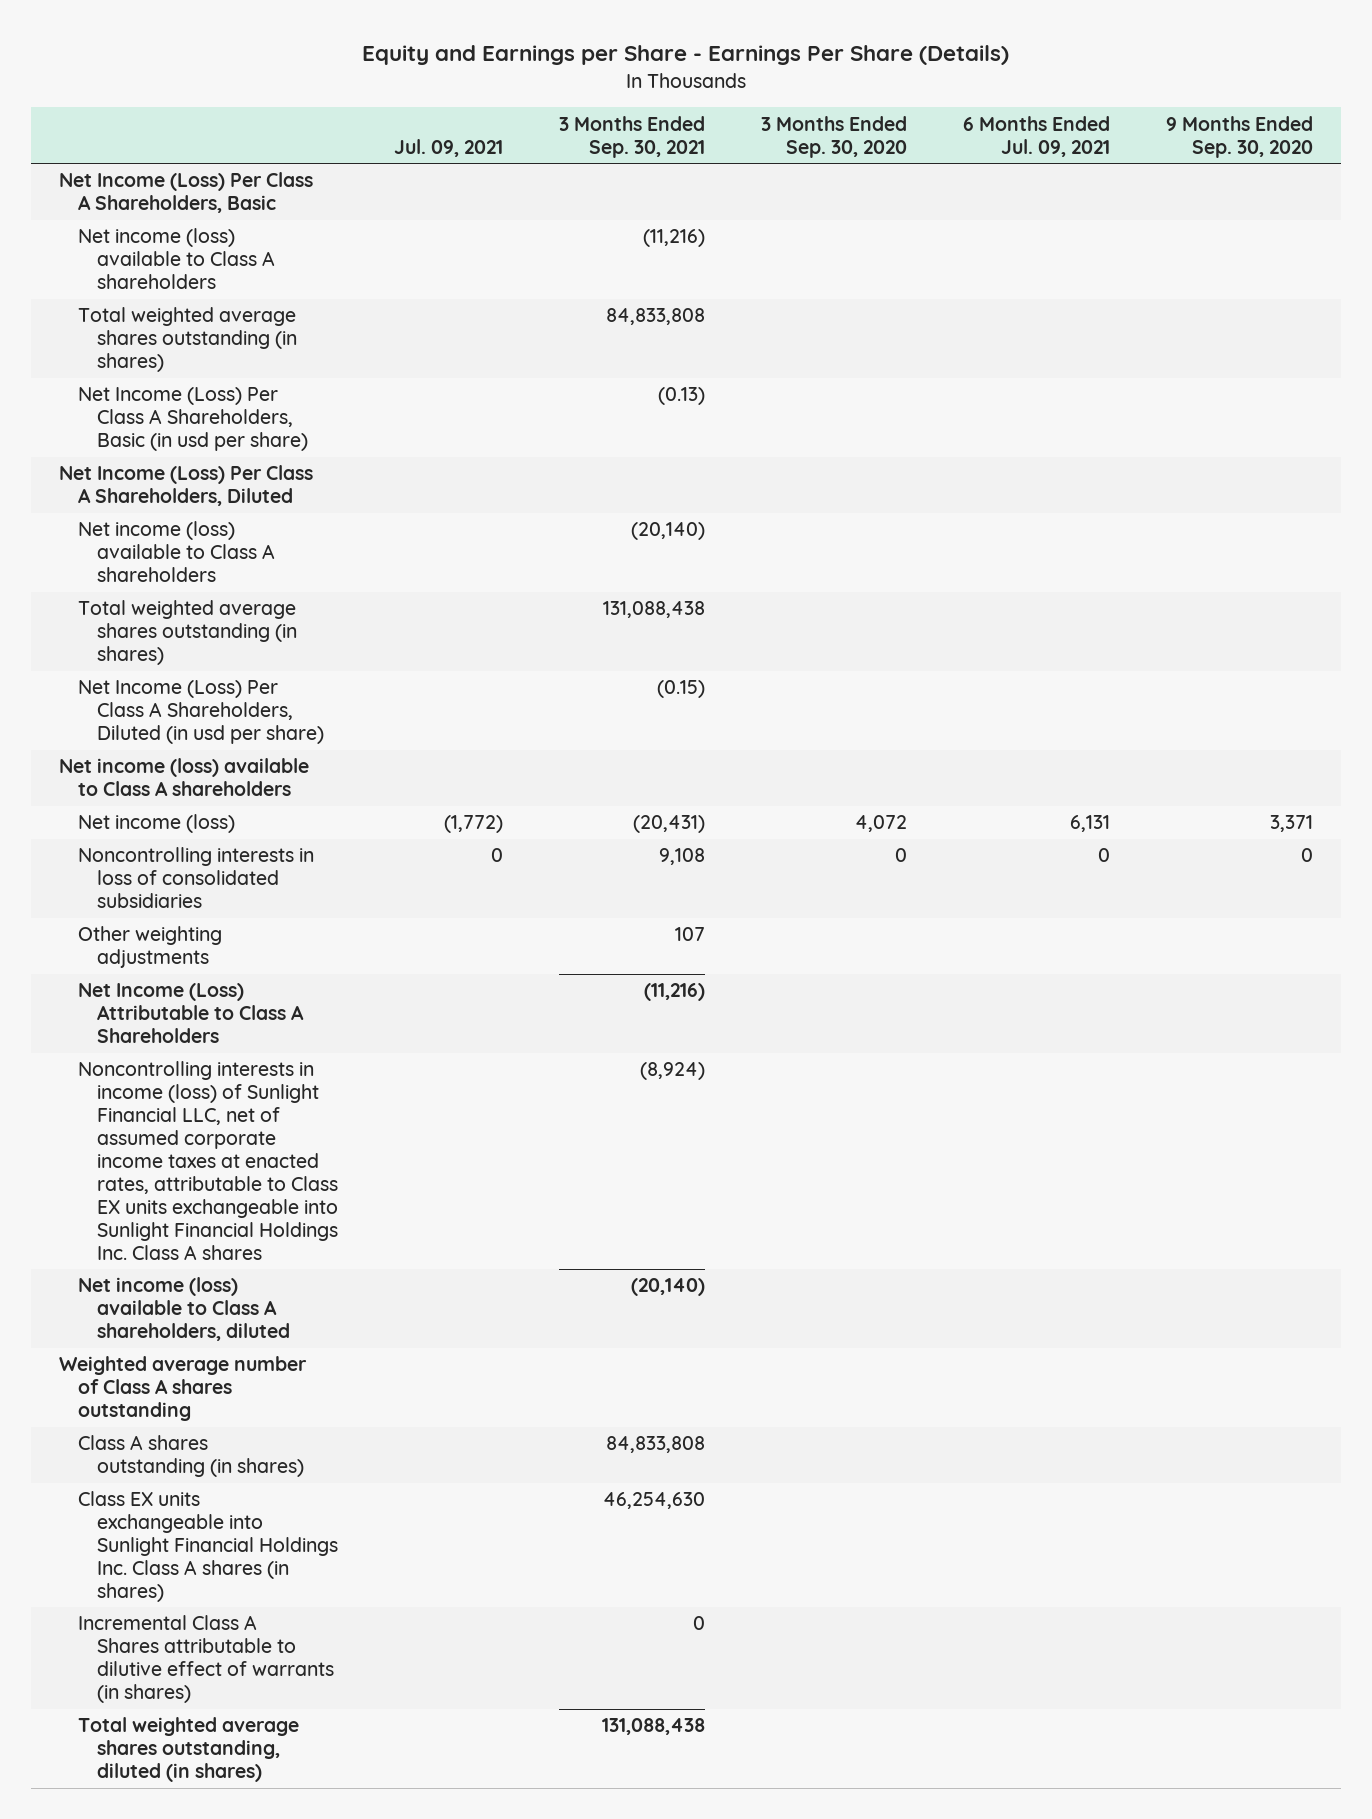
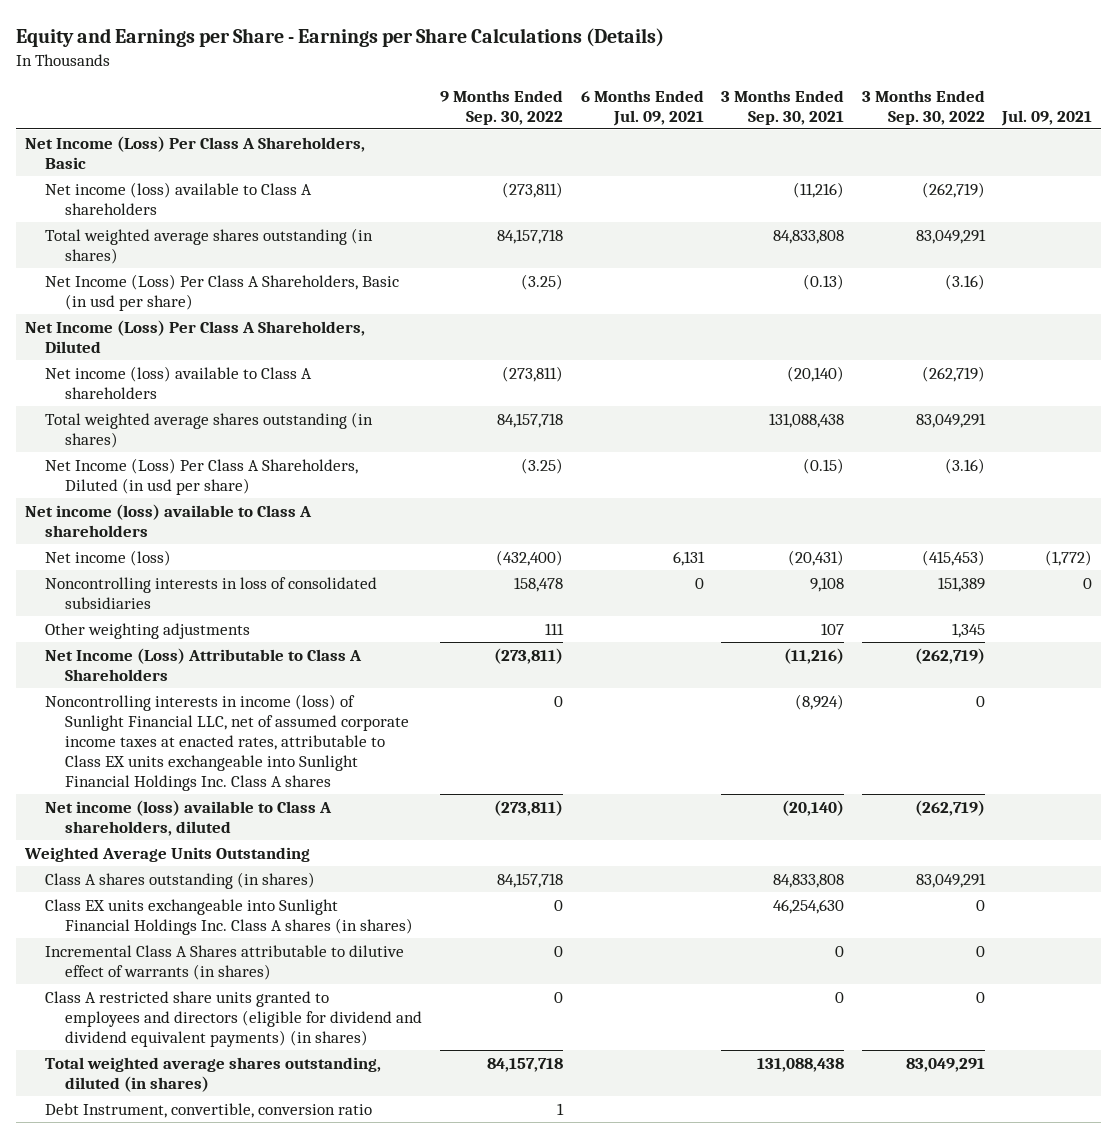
[361,45,1009,66] Equity and Earnings per Share - Earnings Per Share (Details) -> [16,27,665,47] Equity and Earnings per Share - Earnings per Share Calculations (Details)
[761,115,908,158] 3 Months Ended Sep. 30, 2020 -> none
[1165,115,1313,158] 9 Months Ended Sep. 30, 2020 -> none
none -> [440,89,564,125] 9 Months Ended Sep. 30, 2022
none -> [861,89,985,125] 3 Months Ended Sep. 30, 2022
[58,1356,307,1422] Weighted average number of Class A shares outstanding -> [24,846,311,862] Weighted Average Units Outstanding
none -> [45,990,423,1047] Class A restricted share units granted to employees and directors (eligible for dividend and dividend equivalent payments) (in shares)
none -> [45,1102,373,1118] Debt Instrument, convertible, conversion ratio

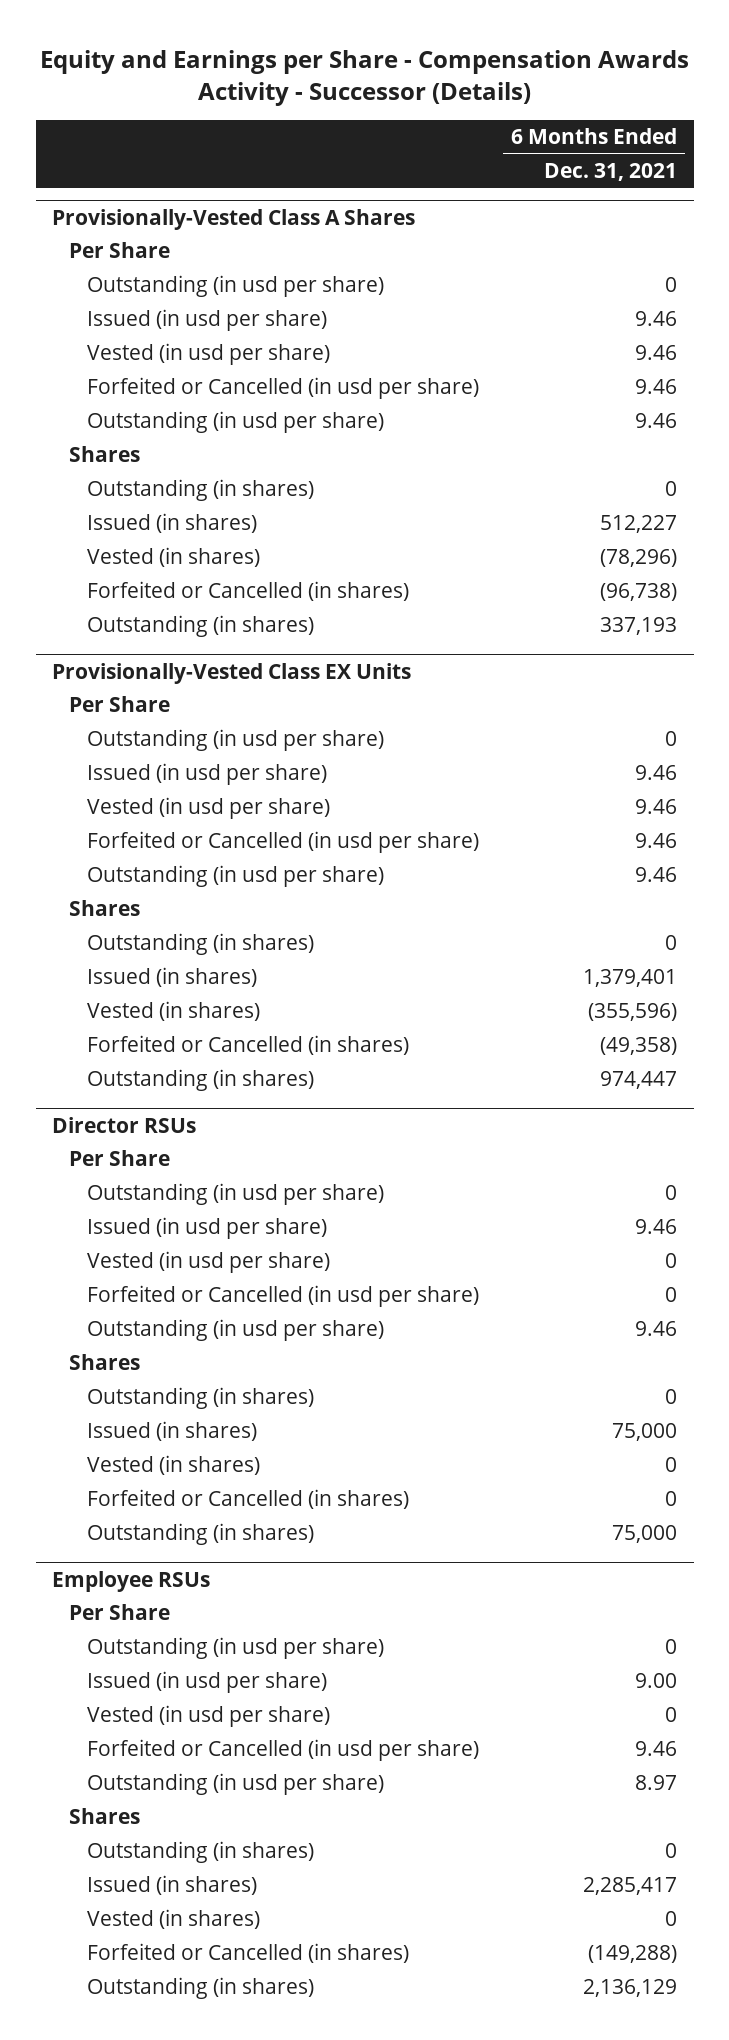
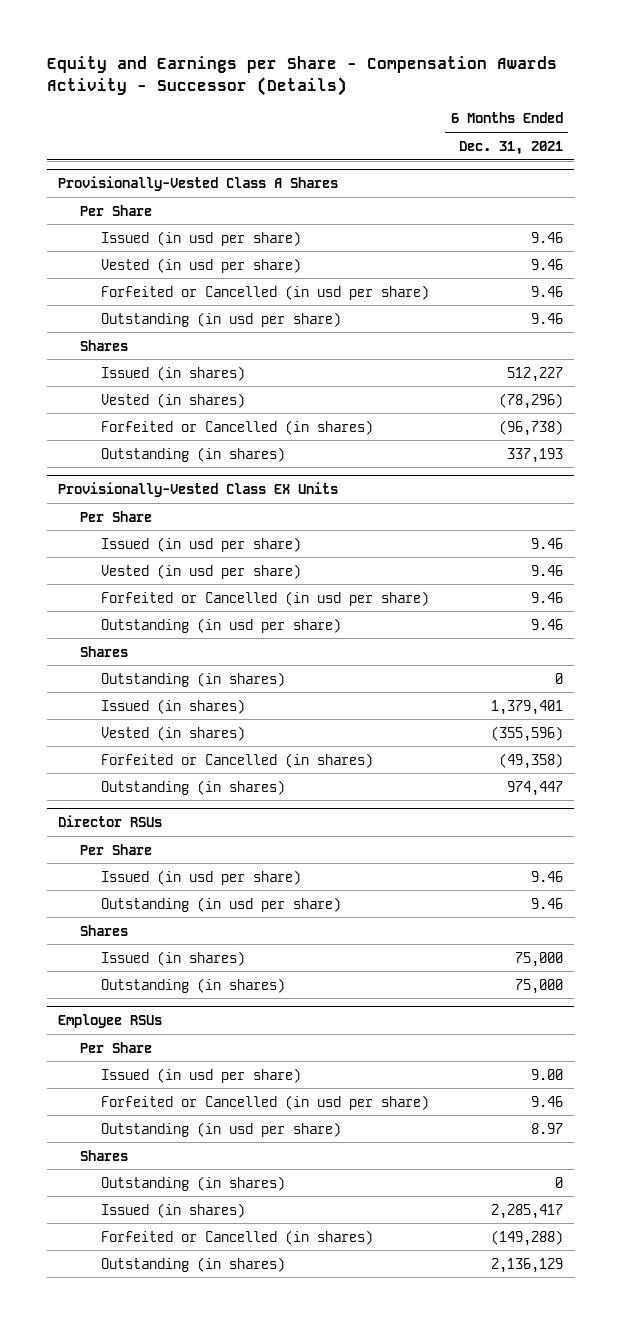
[86,275,384,298] Outstanding (in usd per share) -> none
[86,479,314,502] Outstanding (in shares) -> none
[86,729,384,752] Outstanding (in usd per share) -> none
[86,1183,384,1206] Outstanding (in usd per share) -> none
[86,1251,330,1274] Vested (in usd per share) -> none
[86,1285,479,1308] Forfeited or Cancelled (in usd per share) -> none
[86,1387,314,1410] Outstanding (in shares) -> none
[86,1455,260,1476] Vested (in shares) -> none
[86,1489,409,1510] Forfeited or Cancelled (in shares) -> none
[86,1637,384,1660] Outstanding (in usd per share) -> none
[86,1705,330,1728] Vested (in usd per share) -> none
[86,1909,260,1930] Vested (in shares) -> none

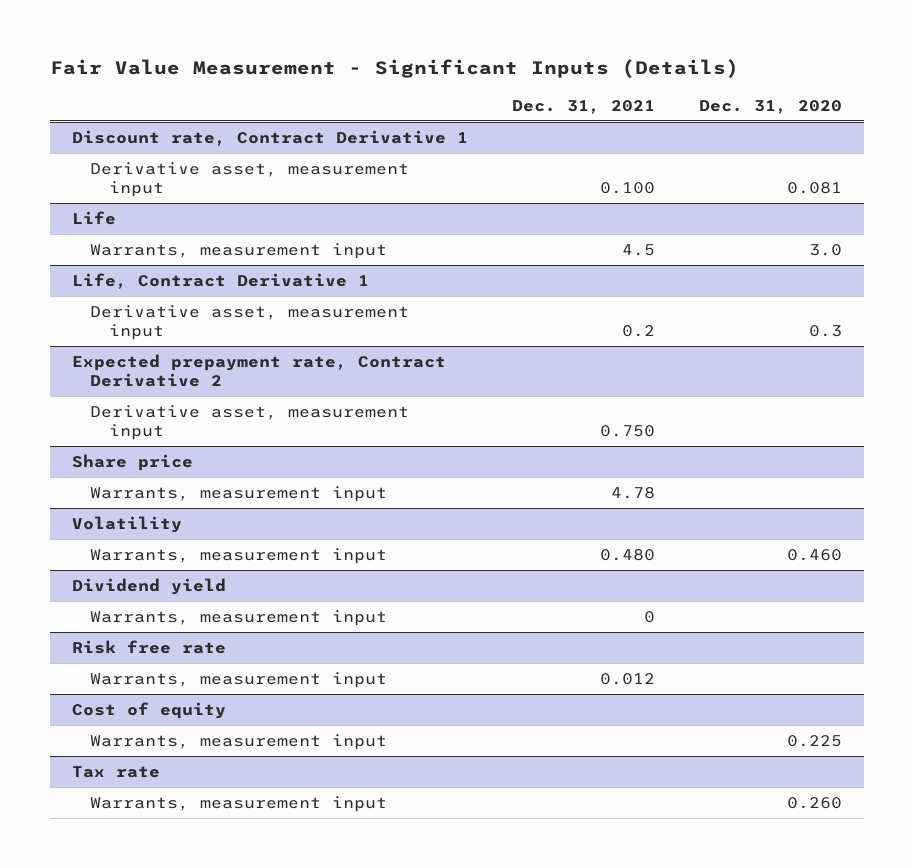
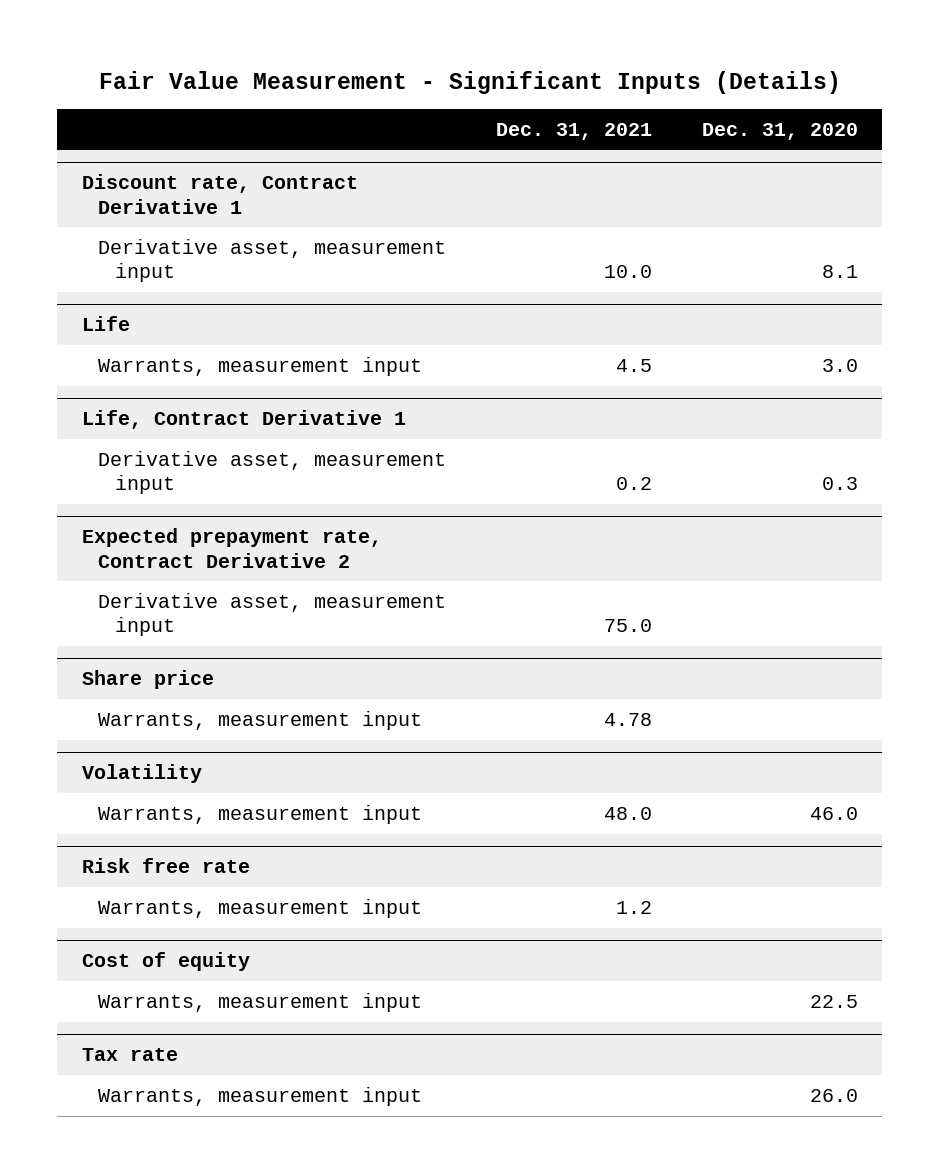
[599,181,655,194] 0.100 -> [604,265,653,279] 10.0
[786,181,842,194] 0.081 -> [821,265,858,279] 8.1
[599,424,655,437] 0.750 -> [604,619,653,633] 75.0
[71,578,226,596] Dividend yield -> none
[90,610,388,627] Warrants, measurement input -> none
[599,549,655,562] 0.480 -> [604,806,653,820] 48.0
[786,549,842,562] 0.460 -> [809,806,858,820] 46.0
[599,673,655,686] 0.012 -> [616,900,653,914] 1.2
[786,735,842,748] 0.225 -> [809,994,858,1008] 22.5
[786,797,842,810] 0.260 -> [809,1088,858,1102] 26.0

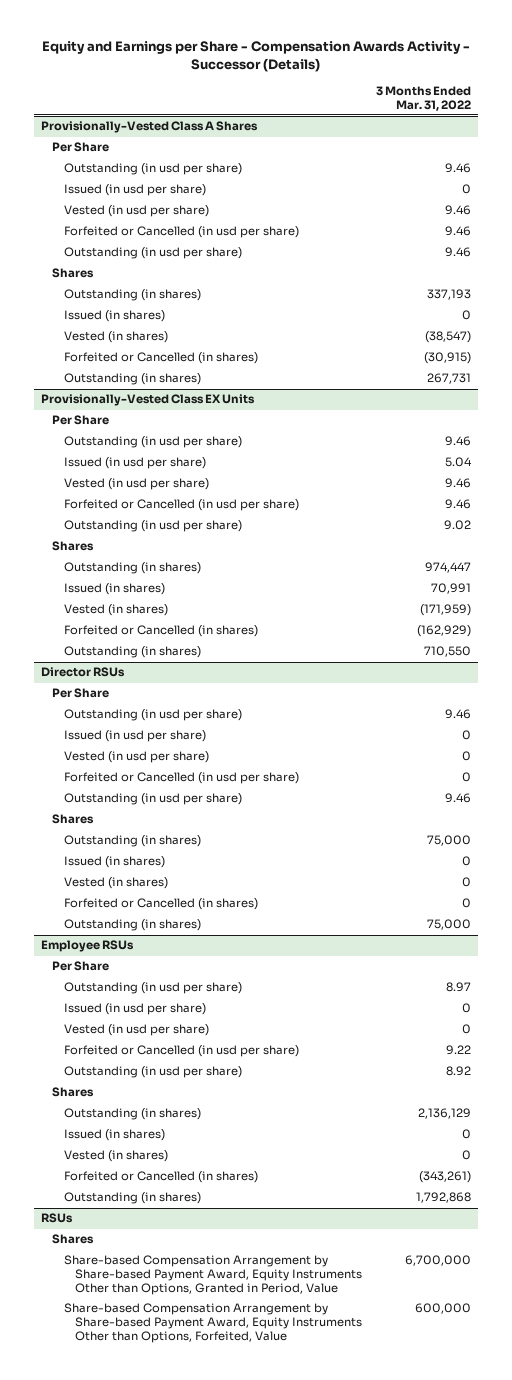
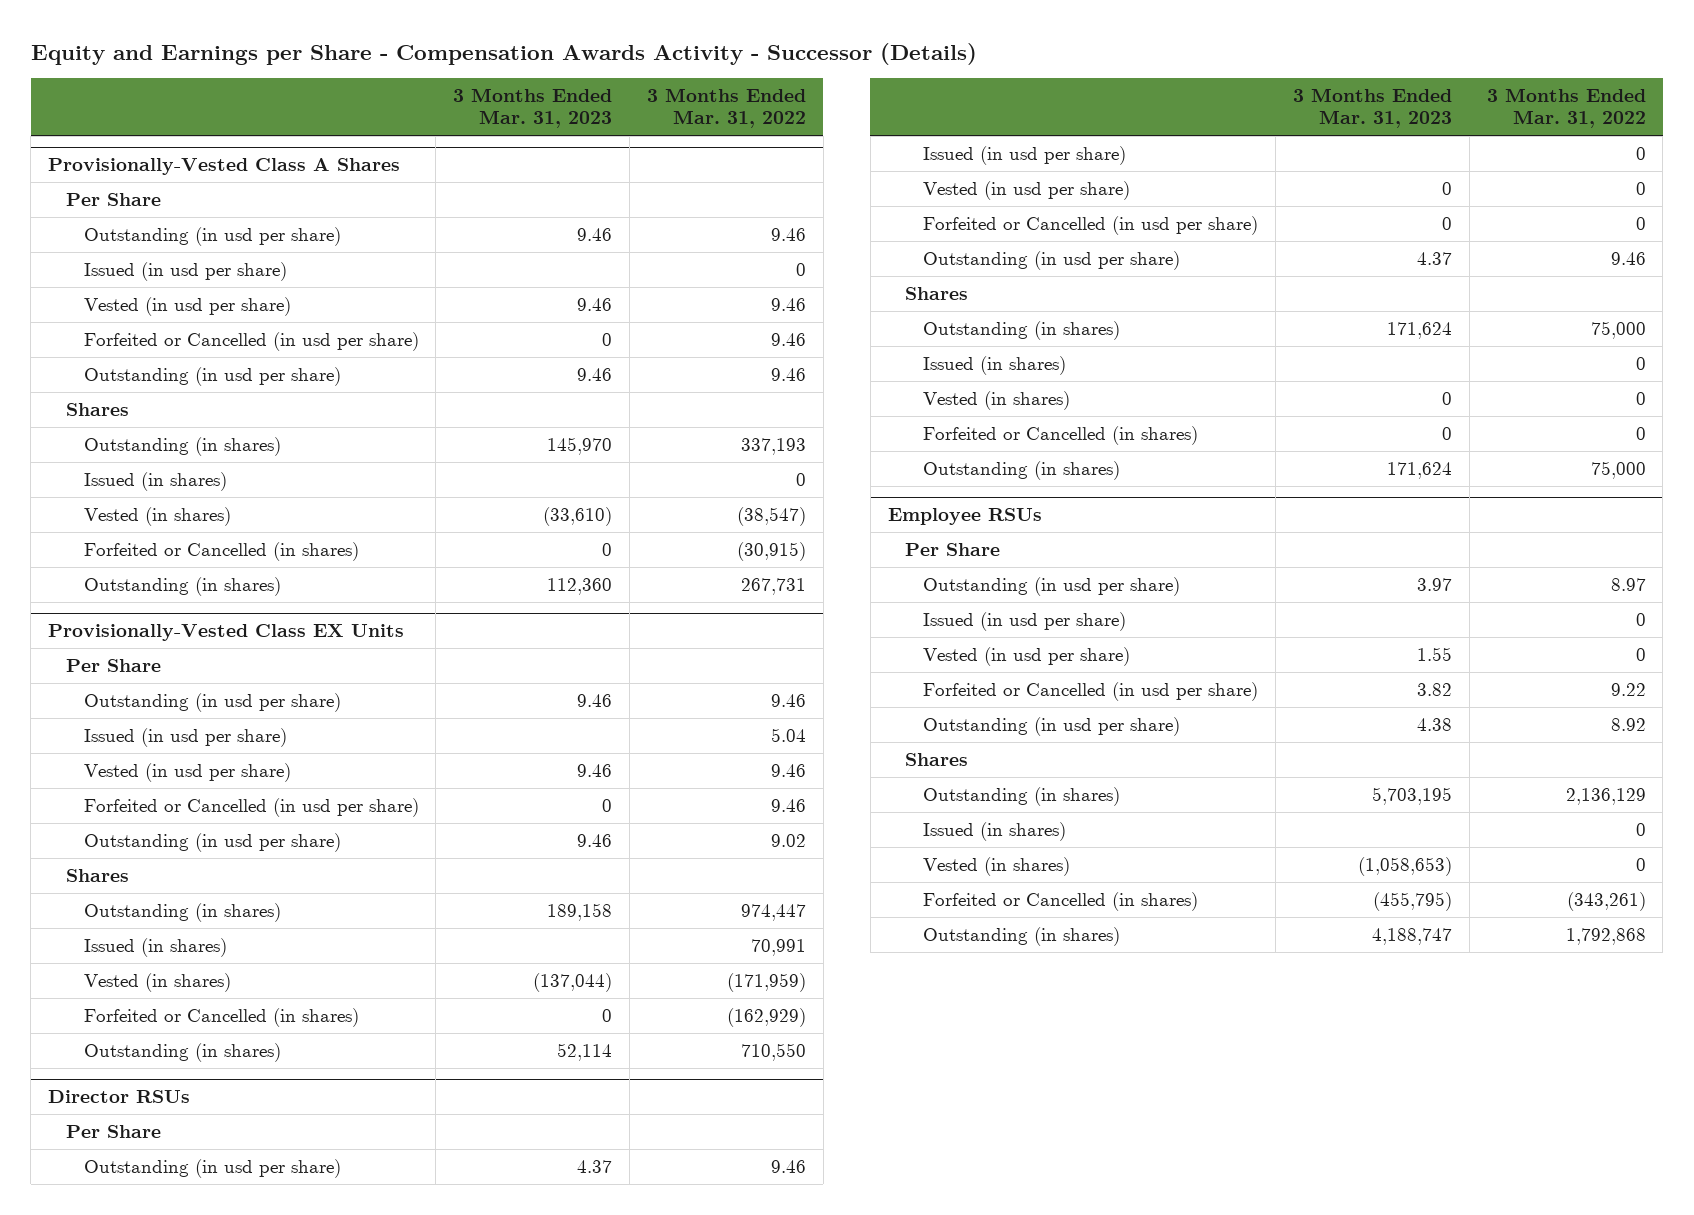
none -> [453,88,613,129] 3 Months Ended Mar. 31, 2023
[41,1213,74,1224] RSUs -> none
[52,1234,95,1245] Shares -> none
[63,1255,362,1296] Share-based Compensation Arrangement by Share-based Payment Award, Equity Instruments Other than Options, Granted in Period, Value -> none
[63,1303,362,1344] Share-based Compensation Arrangement by Share-based Payment Award, Equity Instruments Other than Options, Forfeited, Value -> none

